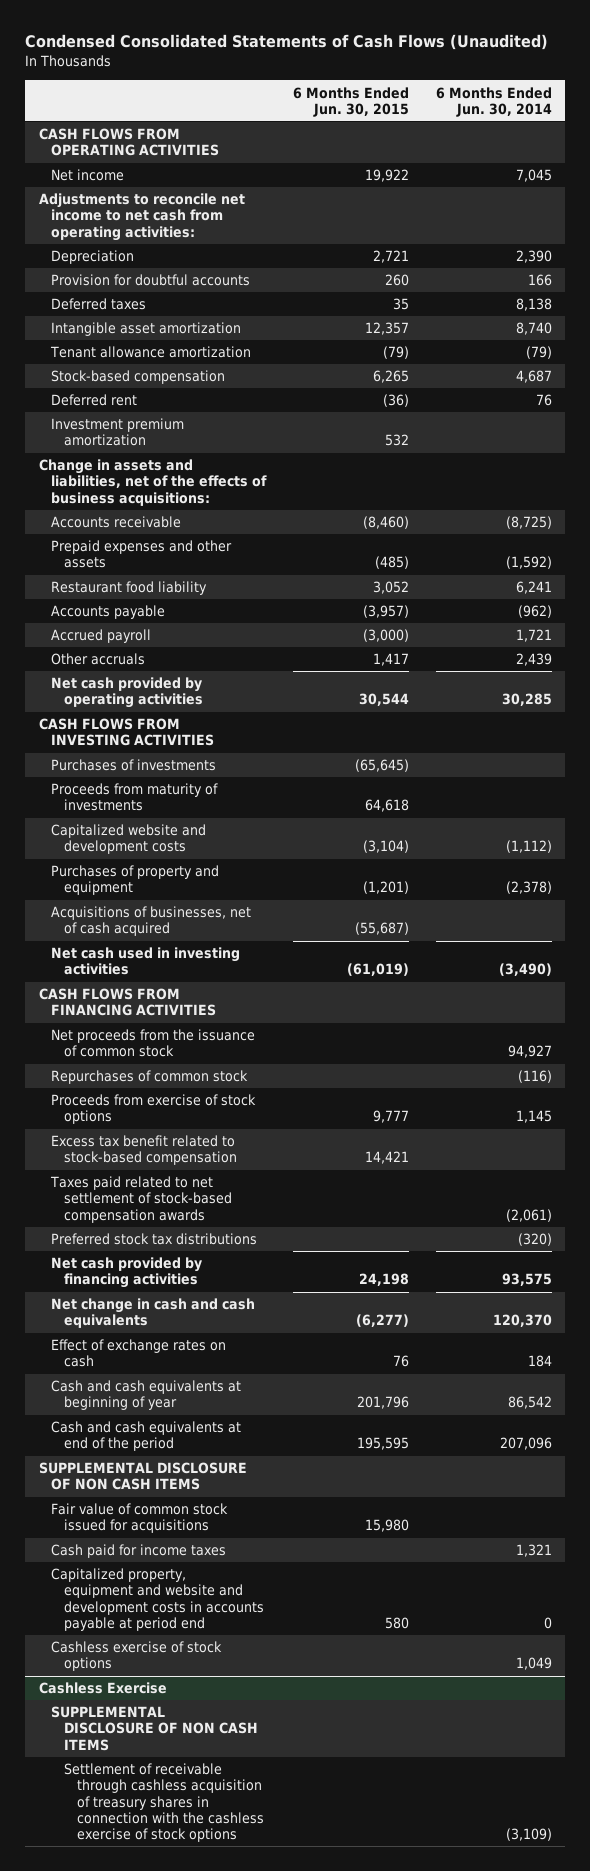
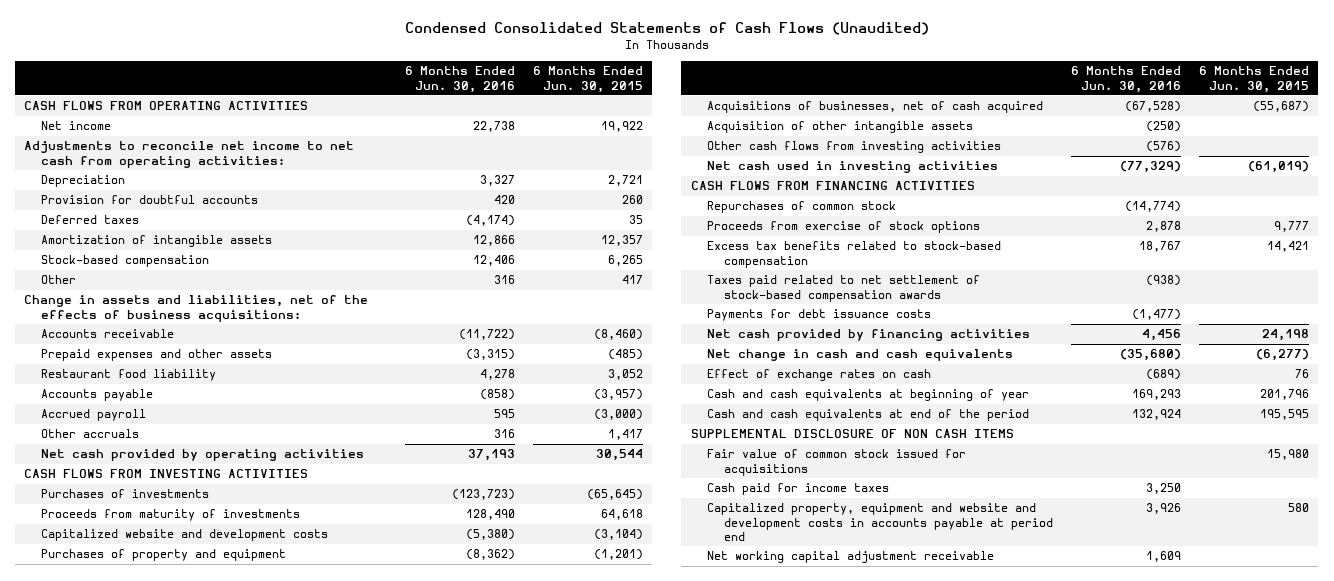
[435,86,552,117] 6 Months Ended Jun. 30, 2014 -> none
none -> [404,66,515,93] 6 Months Ended Jun. 30, 2016
[50,346,252,359] Tenant allowance amortization -> none
[51,322,242,337] Intangible asset amortization -> [41,235,273,248] Amortization of intangible assets
[51,394,138,407] Deferred rent -> none
[51,418,185,447] Investment premium amortization -> none
none -> [41,275,77,285] Other
none -> [707,121,974,134] Acquisition of other intangible assets
none -> [707,141,1002,154] Other cash flows from investing activities
[51,1029,256,1058] Net proceeds from the issuance of common stock -> none
[51,1135,238,1166] Excess tax benefit related to stock-based compensation -> [707,241,1002,268] Excess tax benefits related to stock-based compensation
[51,1233,258,1246] Preferred stock tax distributions -> none
none -> [707,309,932,322] Payments for debt issuance costs
[51,1641,223,1672] Cashless exercise of stock options -> none
[38,1682,167,1695] Cashless Exercise -> none
[51,1706,259,1751] SUPPLEMENTAL DISCLOSURE OF NON CASH ITEMS -> none
[64,1763,264,1843] Settlement of receivable through cashless acquisition of treasury shares in connection with the cashless exercise of stock options -> none
none -> [707,551,995,564] Net working capital adjustment receivable

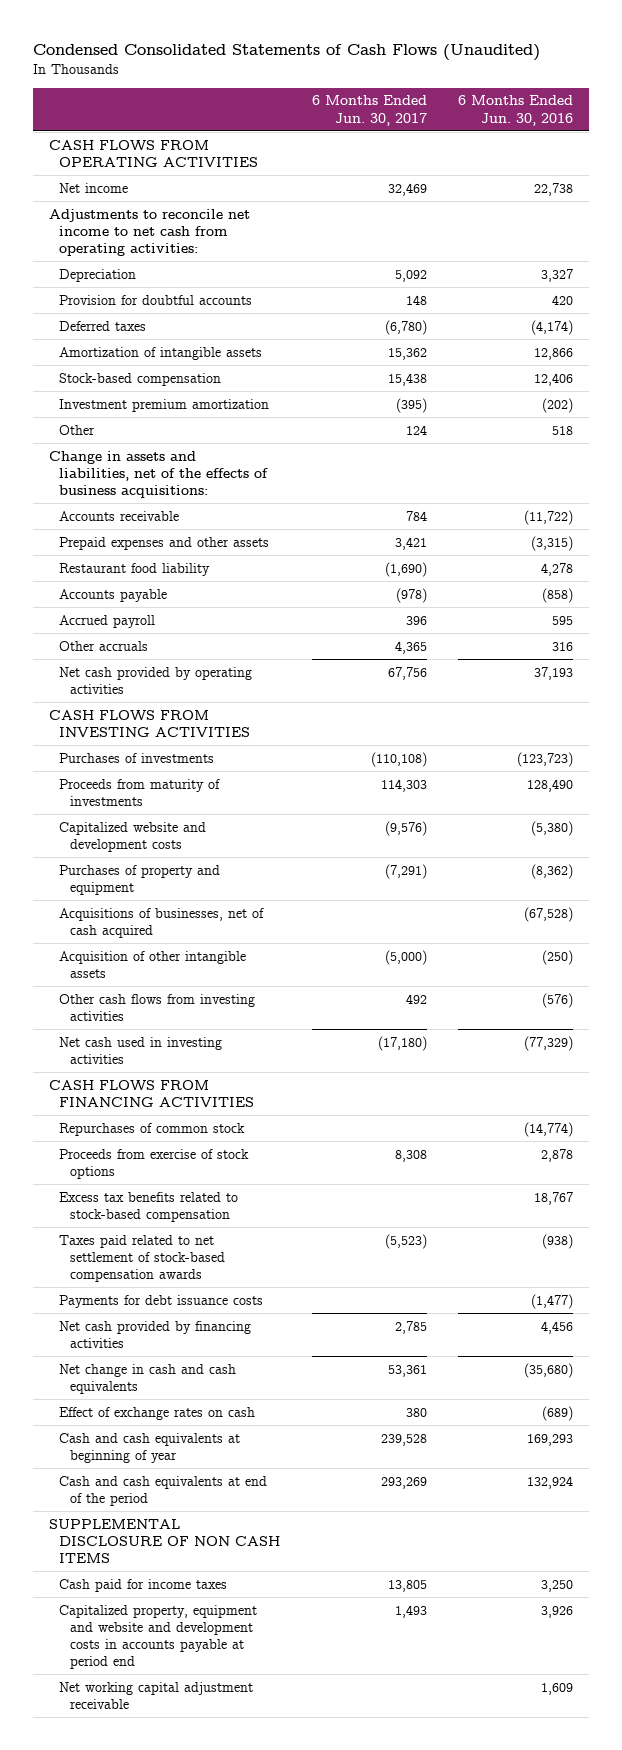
[533,66,644,93] 6 Months Ended Jun. 30, 2015 -> none
none -> [311,95,427,126] 6 Months Ended Jun. 30, 2017
none -> [59,398,270,412] Investment premium amortization
[493,275,515,285] 316 -> [552,425,574,435] 518
[707,449,967,476] Fair value of common stock issued for acquisitions -> none

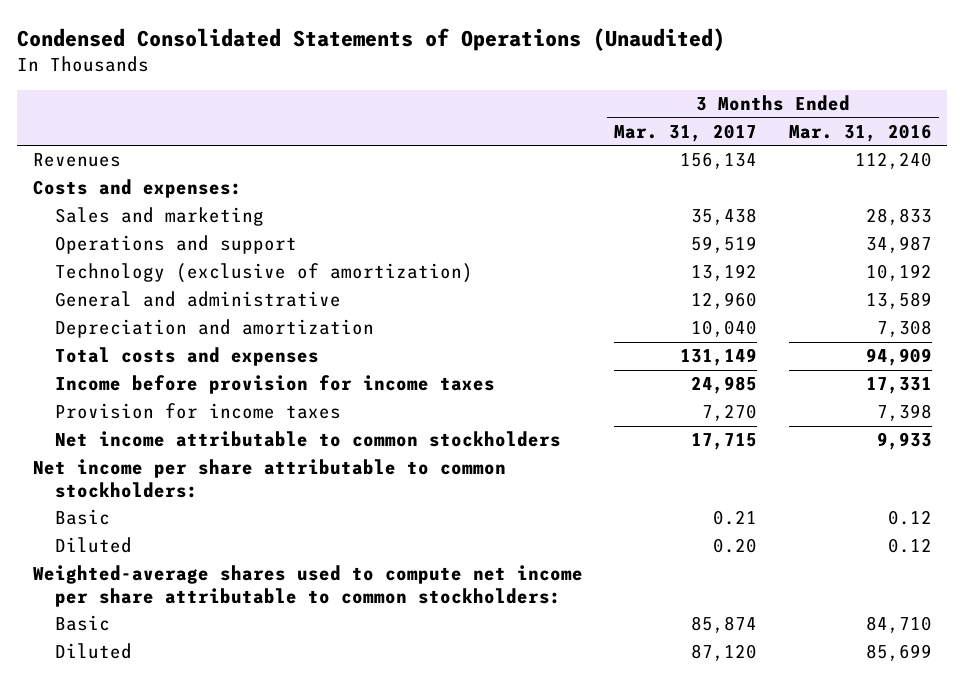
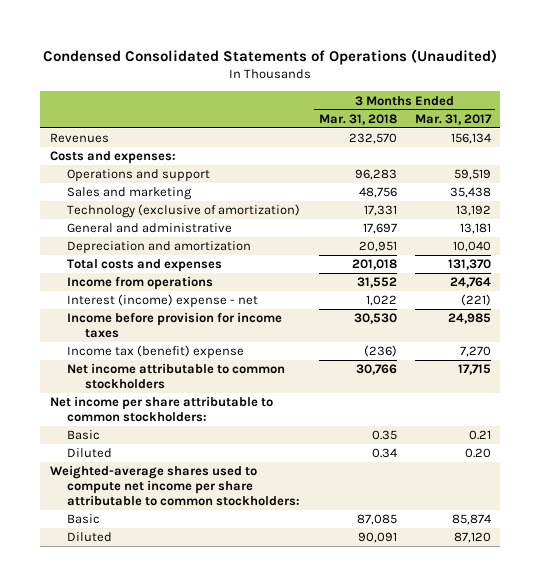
[788,124,932,143] Mar. 31, 2016 -> none
none -> [318,113,397,125] Mar. 31, 2018
[55,207,265,227] Sales and marketing -> [67,187,193,201] Sales and marketing
[691,292,758,310] 12,960 -> [459,223,491,235] 13,181
[680,348,758,367] 131,149 -> [447,259,491,271] 131,370
none -> [67,276,214,291] Income from operations
none -> [67,294,259,309] Interest (income) expense - net
[55,403,342,420] Provision for income taxes -> [67,345,245,360] Income tax (benefit) expense

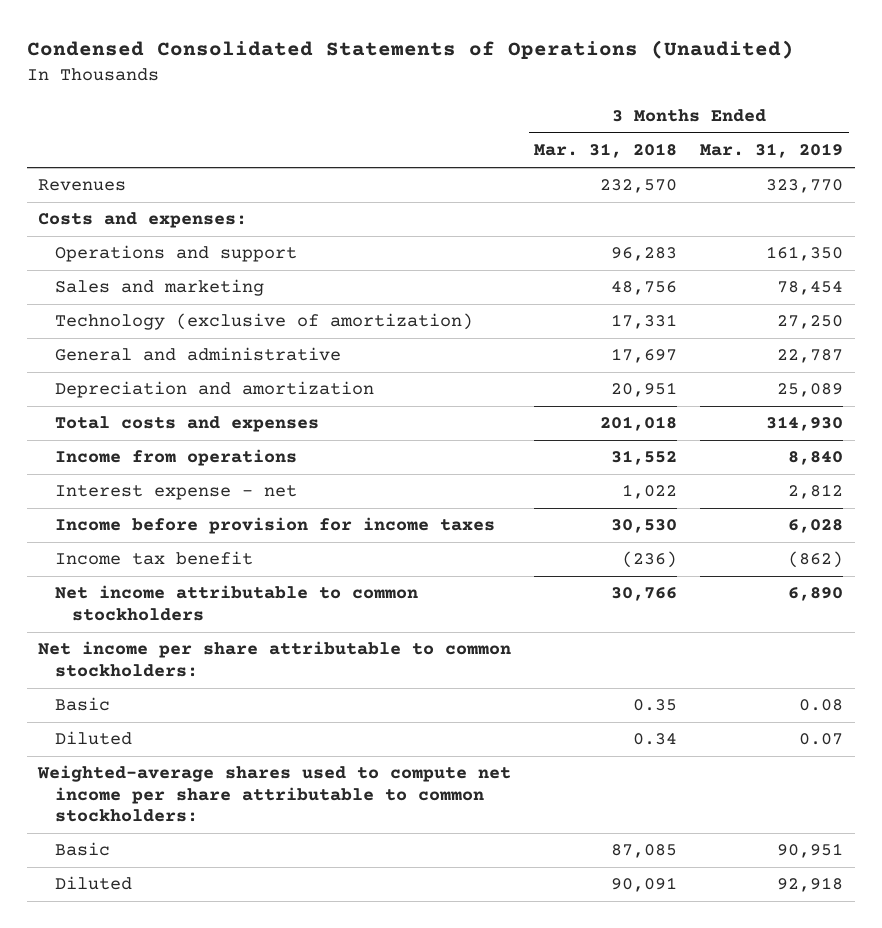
[414,113,492,125] Mar. 31, 2017 -> none
none -> [700,143,844,159] Mar. 31, 2019
[67,294,259,309] Interest (income) expense - net -> [54,485,297,501] Interest expense - net
[67,345,245,360] Income tax (benefit) expense -> [54,551,253,566] Income tax benefit

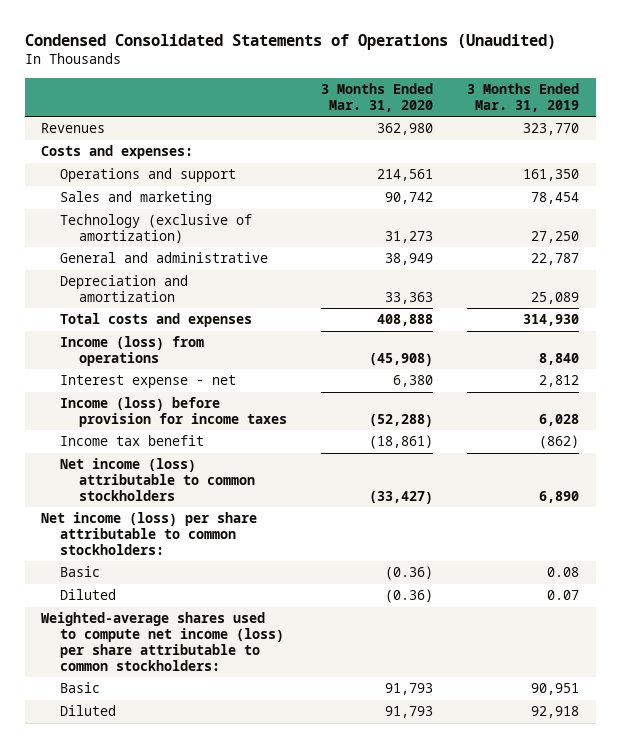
[534,143,678,159] Mar. 31, 2018 -> none
none -> [321,82,434,112] 3 Months Ended Mar. 31, 2020
[54,449,297,467] Income from operations -> [60,336,205,367] Income (loss) from operations
[54,517,495,535] Income before provision for income taxes -> [60,397,288,428] Income (loss) before provision for income taxes
[54,585,418,621] Net income attributable to common stockholders -> [60,458,256,501] Net income (loss) attributable to common stockholders
[38,641,512,677] Net income per share attributable to common stockholders: -> [41,512,258,555] Net income (loss) per share attributable to common stockholders:
[37,765,512,822] Weighted-average shares used to compute net income per share attributable to common stockholders: -> [41,612,285,671] Weighted-average shares used to compute net income (loss) per share attributable to common stockholders:

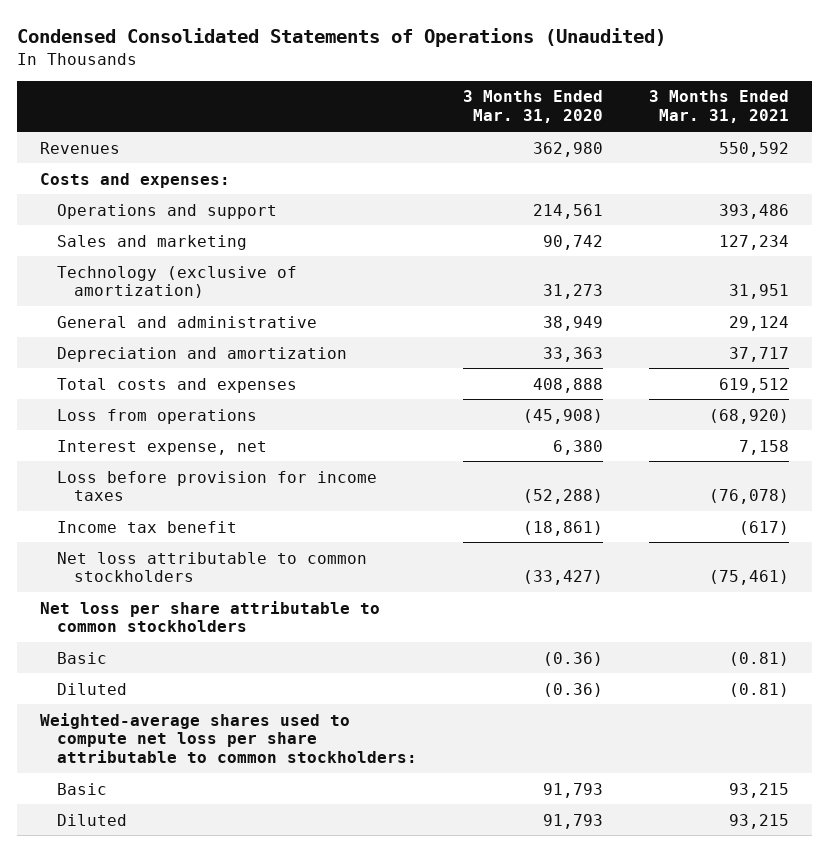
[467,82,580,112] 3 Months Ended Mar. 31, 2019 -> none
none -> [648,90,789,124] 3 Months Ended Mar. 31, 2021
[60,336,205,367] Income (loss) from operations -> [57,408,258,424] Loss from operations
[60,375,237,389] Interest expense - net -> [57,439,268,455] Interest expense, net
[60,397,288,428] Income (loss) before provision for income taxes -> [57,470,378,502] Loss before provision for income taxes
[60,458,256,501] Net income (loss) attributable to common stockholders -> [57,551,368,583] Net loss attributable to common stockholders
[41,512,258,555] Net income (loss) per share attributable to common stockholders: -> [40,600,381,633] Net loss per share attributable to common stockholders
[41,612,285,671] Weighted-average shares used to compute net income (loss) per share attributable to common stockholders: -> [40,712,418,764] Weighted-average shares used to compute net loss per share attributable to common stockholders:

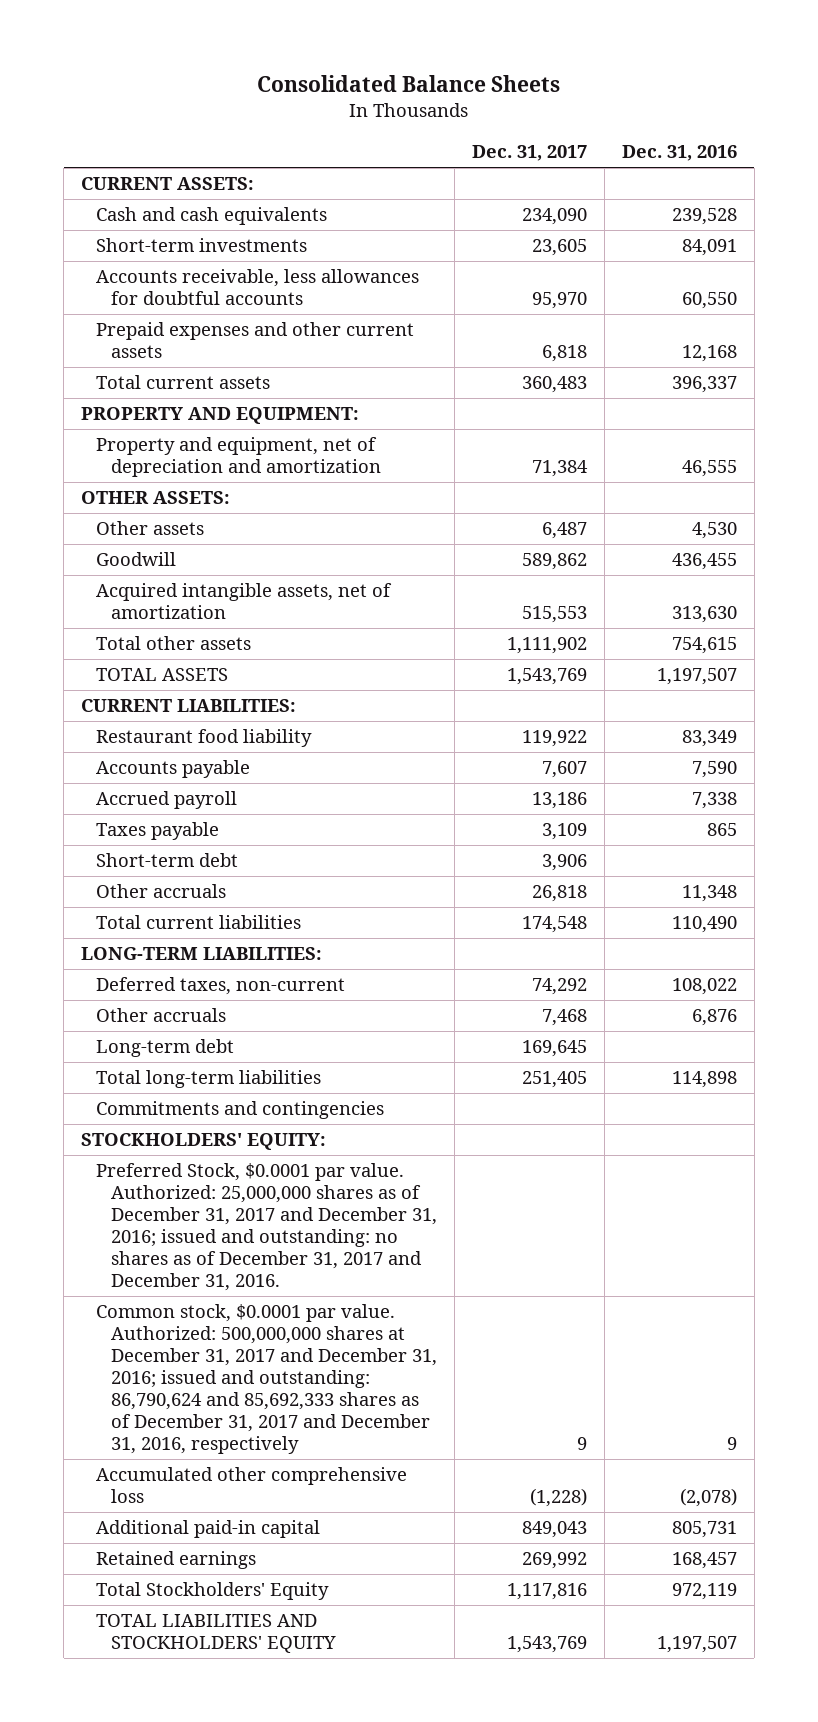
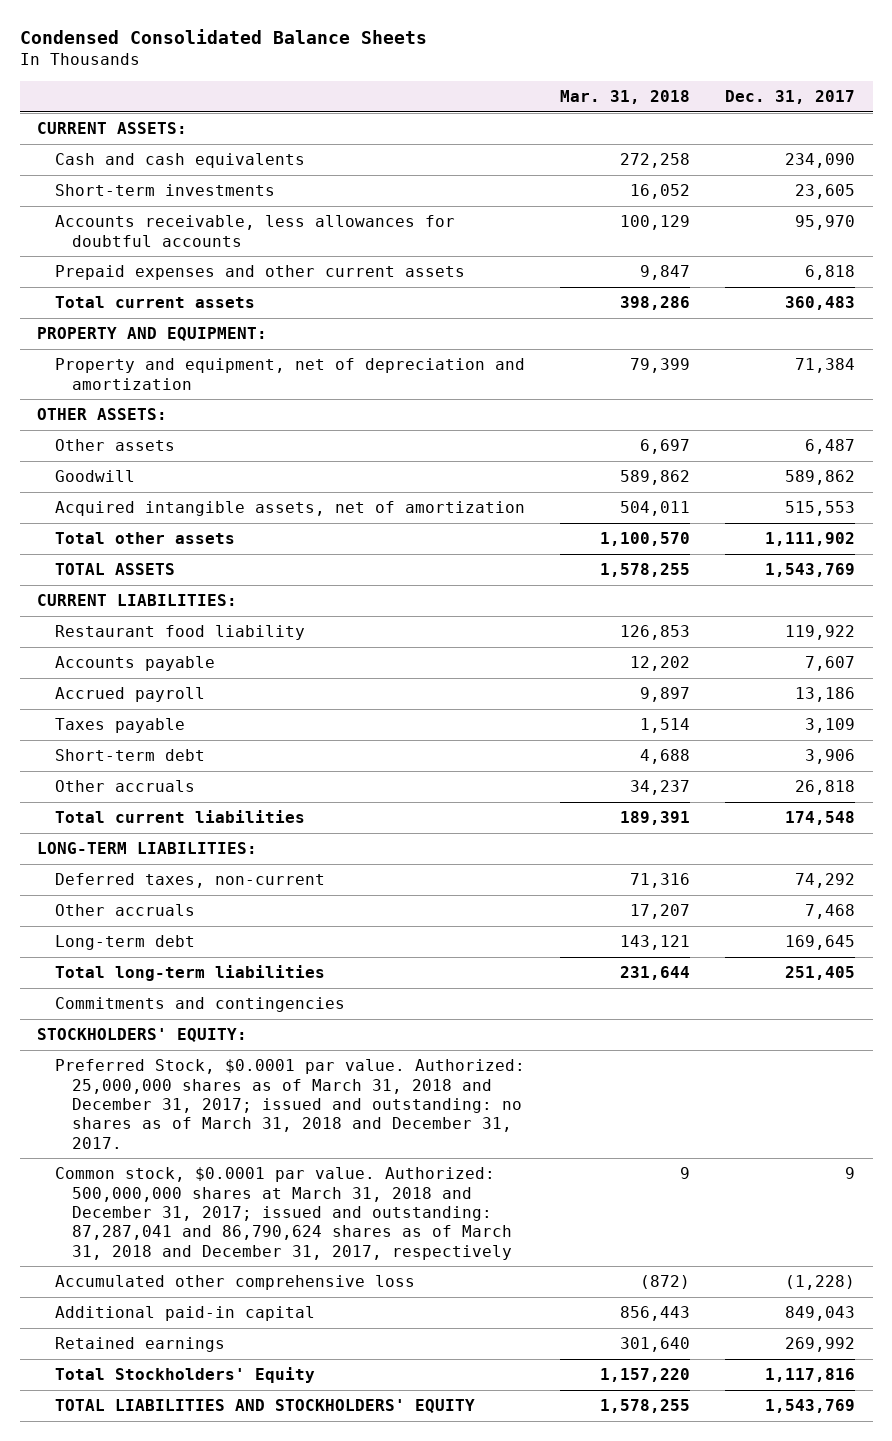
[256,75,560,93] Consolidated Balance Sheets -> [19,28,427,44] Condensed Consolidated Balance Sheets
[621,145,737,162] Dec. 31, 2016 -> none
none -> [559,89,690,104] Mar. 31, 2018
[96,1163,437,1291] Preferred Stock, $0.0001 par value. Authorized: 25,000,000 shares as of December 31, 2017 and December 31, 2016; issued and outstanding: no shares as of December 31, 2017 and December 31, 2016. -> [54,1059,525,1149] Preferred Stock, $0.0001 par value. Authorized: 25,000,000 shares as of March 31, 2018 and December 31, 2017; issued and outstanding: no shares as of March 31, 2018 and December 31, 2017.
[96,1304,437,1454] Common stock, $0.0001 par value. Authorized: 500,000,000 shares at December 31, 2017 and December 31, 2016; issued and outstanding: 86,790,624 and 85,692,333 shares as of December 31, 2017 and December 31, 2016, respectively -> [54,1167,513,1260] Common stock, $0.0001 par value. Authorized: 500,000,000 shares at March 31, 2018 and December 31, 2017; issued and outstanding: 87,287,041 and 86,790,624 shares as of March 31, 2018 and December 31, 2017, respectively

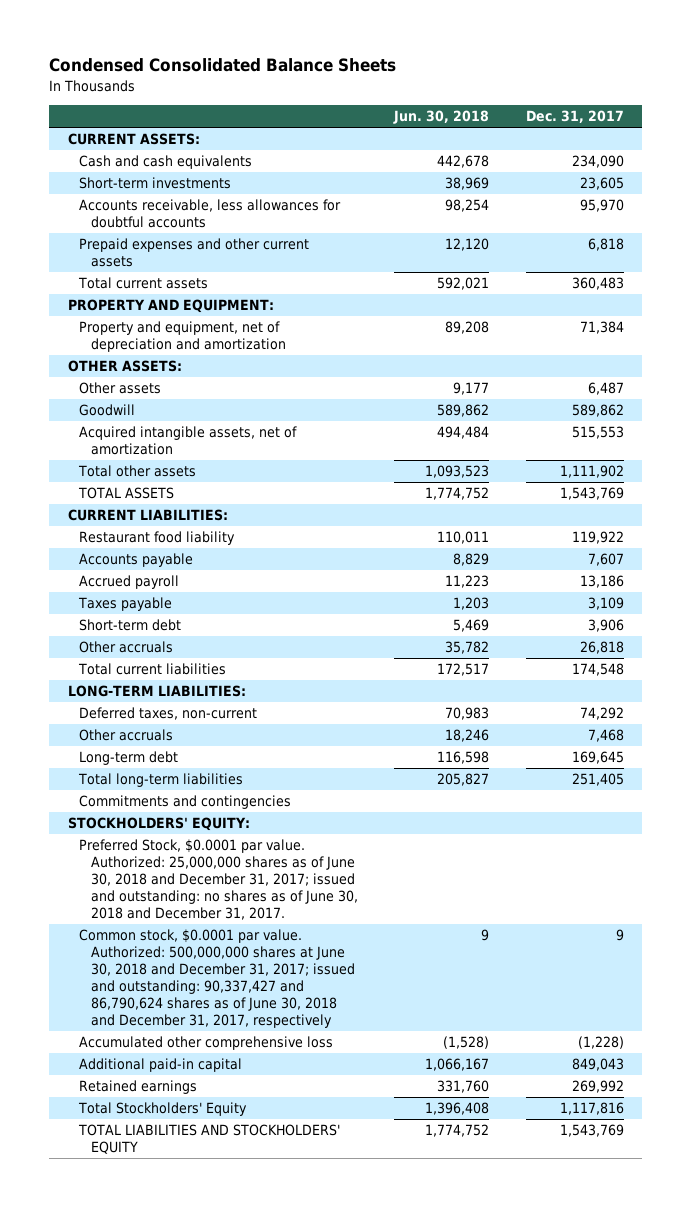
[559,89,690,104] Mar. 31, 2018 -> none
none -> [393,110,490,125] Jun. 30, 2018
[54,1059,525,1149] Preferred Stock, $0.0001 par value. Authorized: 25,000,000 shares as of March 31, 2018 and December 31, 2017; issued and outstanding: no shares as of March 31, 2018 and December 31, 2017. -> [79,839,358,920] Preferred Stock, $0.0001 par value. Authorized: 25,000,000 shares as of June 30, 2018 and December 31, 2017; issued and outstanding: no shares as of June 30, 2018 and December 31, 2017.
[54,1167,513,1260] Common stock, $0.0001 par value. Authorized: 500,000,000 shares at March 31, 2018 and December 31, 2017; issued and outstanding: 87,287,041 and 86,790,624 shares as of March 31, 2018 and December 31, 2017, respectively -> [79,929,355,1028] Common stock, $0.0001 par value. Authorized: 500,000,000 shares at June 30, 2018 and December 31, 2017; issued and outstanding: 90,337,427 and 86,790,624 shares as of June 30, 2018 and December 31, 2017, respectively

